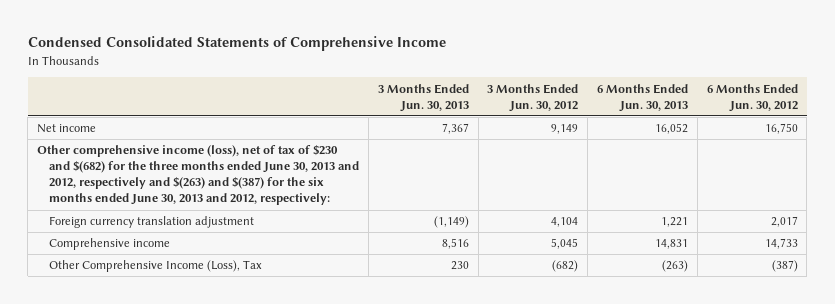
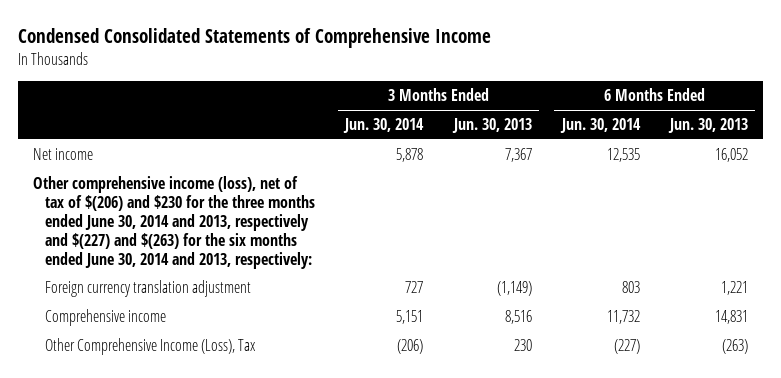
[487,83,579,112] 3 Months Ended Jun. 30, 2012 -> none
[706,83,798,112] 6 Months Ended Jun. 30, 2012 -> none
none -> [343,118,425,134] Jun. 30, 2014
none -> [559,118,641,134] Jun. 30, 2014
[37,144,360,206] Other comprehensive income (loss), net of tax of $230 and $(682) for the three months ended June 30, 2013 and 2012, respectively and $(263) and $(387) for the six months ended June 30, 2013 and 2012, respectively: -> [33,176,316,269] Other comprehensive income (loss), net of tax of $(206) and $230 for the three months ended June 30, 2014 and 2013, respectively and $(227) and $(263) for the six months ended June 30, 2014 and 2013, respectively:

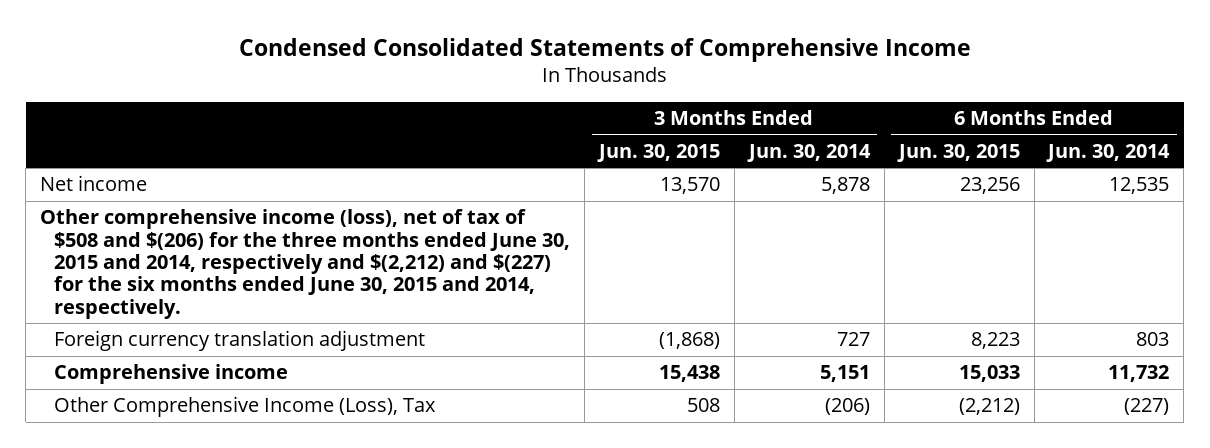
[451,118,532,134] Jun. 30, 2013 -> none
[667,118,748,134] Jun. 30, 2013 -> none
none -> [597,143,721,162] Jun. 30, 2015
none -> [896,143,1020,162] Jun. 30, 2015
[33,176,316,269] Other comprehensive income (loss), net of tax of $(206) and $230 for the three months ended June 30, 2014 and 2013, respectively and $(227) and $(263) for the six months ended June 30, 2014 and 2013, respectively: -> [40,209,571,319] Other comprehensive income (loss), net of tax of $508 and $(206) for the three months ended June 30, 2015 and 2014, respectively and $(2,212) and $(227) for the six months ended June 30, 2015 and 2014, respectively.

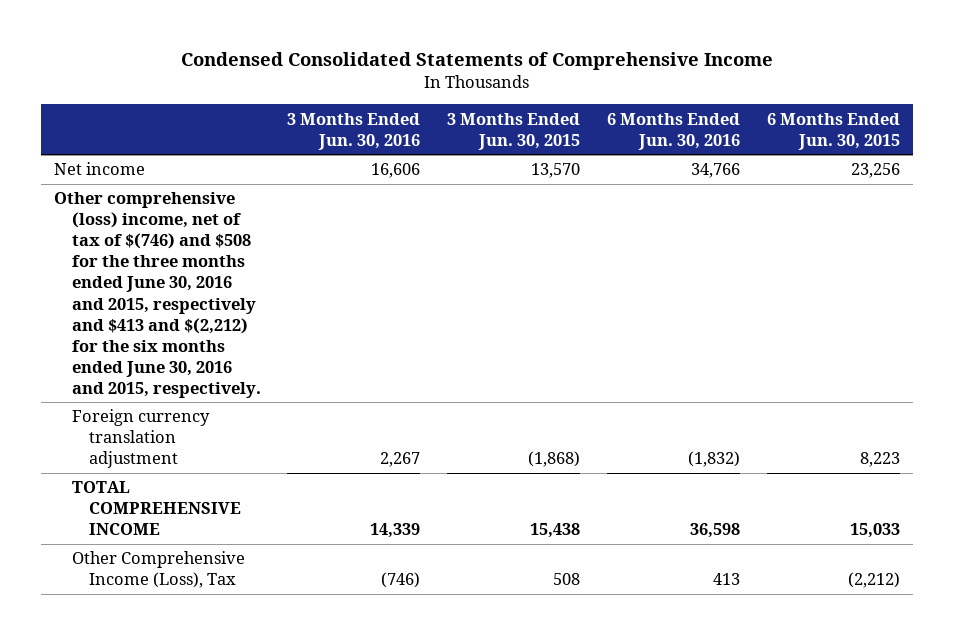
[746,143,871,162] Jun. 30, 2014 -> none
[1046,143,1171,162] Jun. 30, 2014 -> none
none -> [287,112,421,150] 3 Months Ended Jun. 30, 2016
none -> [606,112,740,150] 6 Months Ended Jun. 30, 2016
[40,209,571,319] Other comprehensive income (loss), net of tax of $508 and $(206) for the three months ended June 30, 2015 and 2014, respectively and $(2,212) and $(227) for the six months ended June 30, 2015 and 2014, respectively. -> [54,192,261,398] Other comprehensive (loss) income, net of tax of $(746) and $508 for the three months ended June 30, 2016 and 2015, respectively and $413 and $(2,212) for the six months ended June 30, 2016 and 2015, respectively.
[54,364,289,385] Comprehensive income -> [71,481,242,536] TOTAL COMPREHENSIVE INCOME

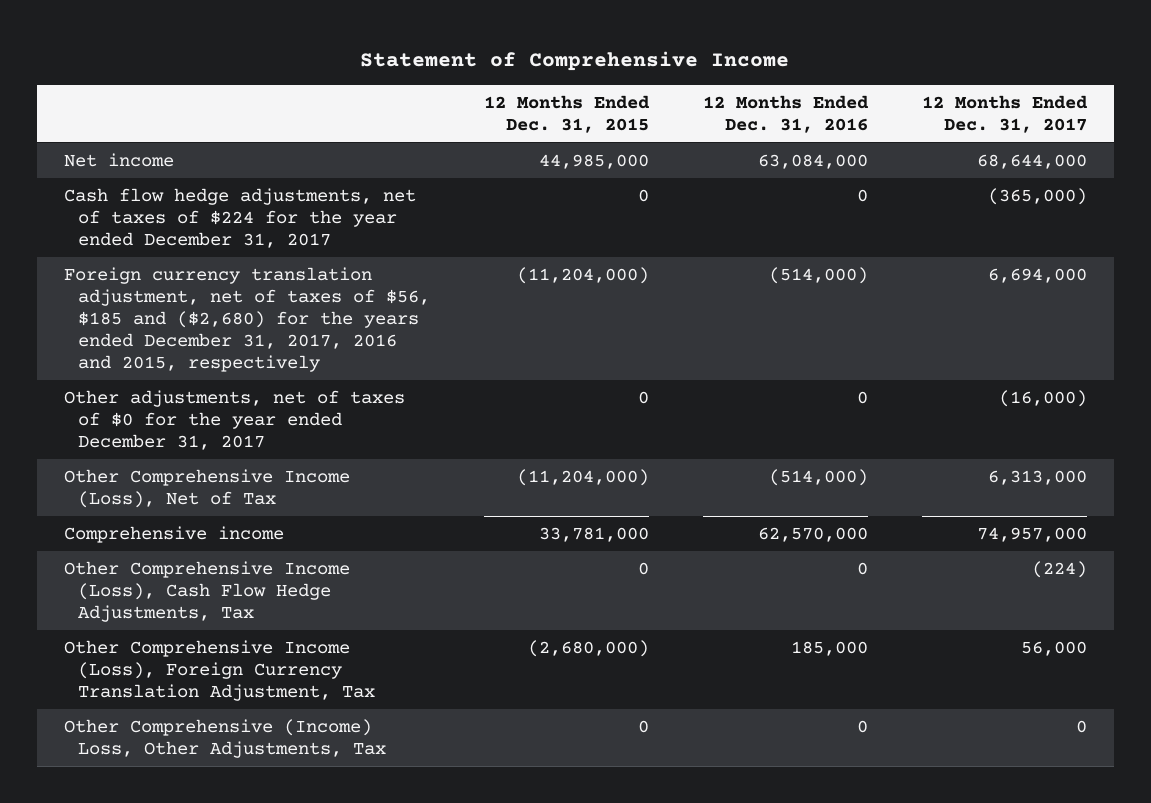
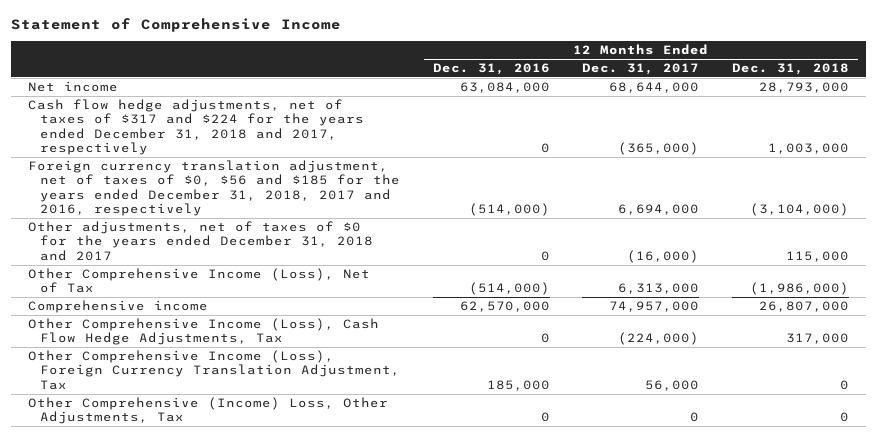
[483,94,650,133] 12 Months Ended Dec. 31, 2015 -> none
none -> [732,63,850,76] Dec. 31, 2018
[63,187,416,249] Cash flow hedge adjustments, net of taxes of $224 for the year ended December 31, 2017 -> [27,99,364,156] Cash flow hedge adjustments, net of taxes of $317 and $224 for the years ended December 31, 2018 and 2017, respectively
[63,266,430,373] Foreign currency translation adjustment, net of taxes of $56, $185 and ($2,680) for the years ended December 31, 2017, 2016 and 2015, respectively -> [27,160,400,217] Foreign currency translation adjustment, net of taxes of $0, $56 and $185 for the years ended December 31, 2018, 2017 and 2016, respectively
[63,389,405,451] Other adjustments, net of taxes of $0 for the year ended December 31, 2017 -> [27,221,373,261] Other adjustments, net of taxes of $0 for the years ended December 31, 2018 and 2017
[1031,560,1087,578] (224) -> [618,332,700,346] (224,000)

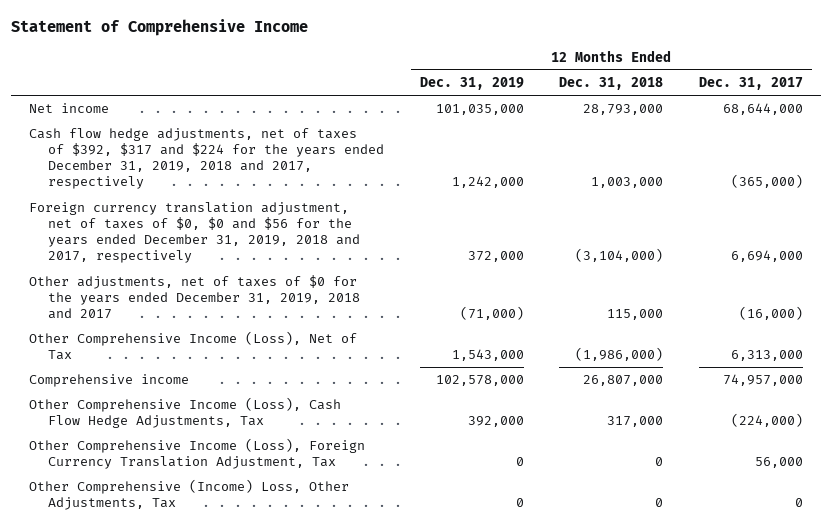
[432,63,550,76] Dec. 31, 2016 -> none
none -> [419,76,524,90] Dec. 31, 2019
[27,99,364,156] Cash flow hedge adjustments, net of taxes of $317 and $224 for the years ended December 31, 2018 and 2017, respectively -> [29,128,384,190] Cash flow hedge adjustments, net of taxes of $392, $317 and $224 for the years ended December 31, 2019, 2018 and 2017, respectively
[27,160,400,217] Foreign currency translation adjustment, net of taxes of $0, $56 and $185 for the years ended December 31, 2018, 2017 and 2016, respectively -> [29,202,360,264] Foreign currency translation adjustment, net of taxes of $0, $0 and $56 for the years ended December 31, 2019, 2018 and 2017, respectively
[27,221,373,261] Other adjustments, net of taxes of $0 for the years ended December 31, 2018 and 2017 -> [29,275,360,320] Other adjustments, net of taxes of $0 for the years ended December 31, 2019, 2018 and 2017

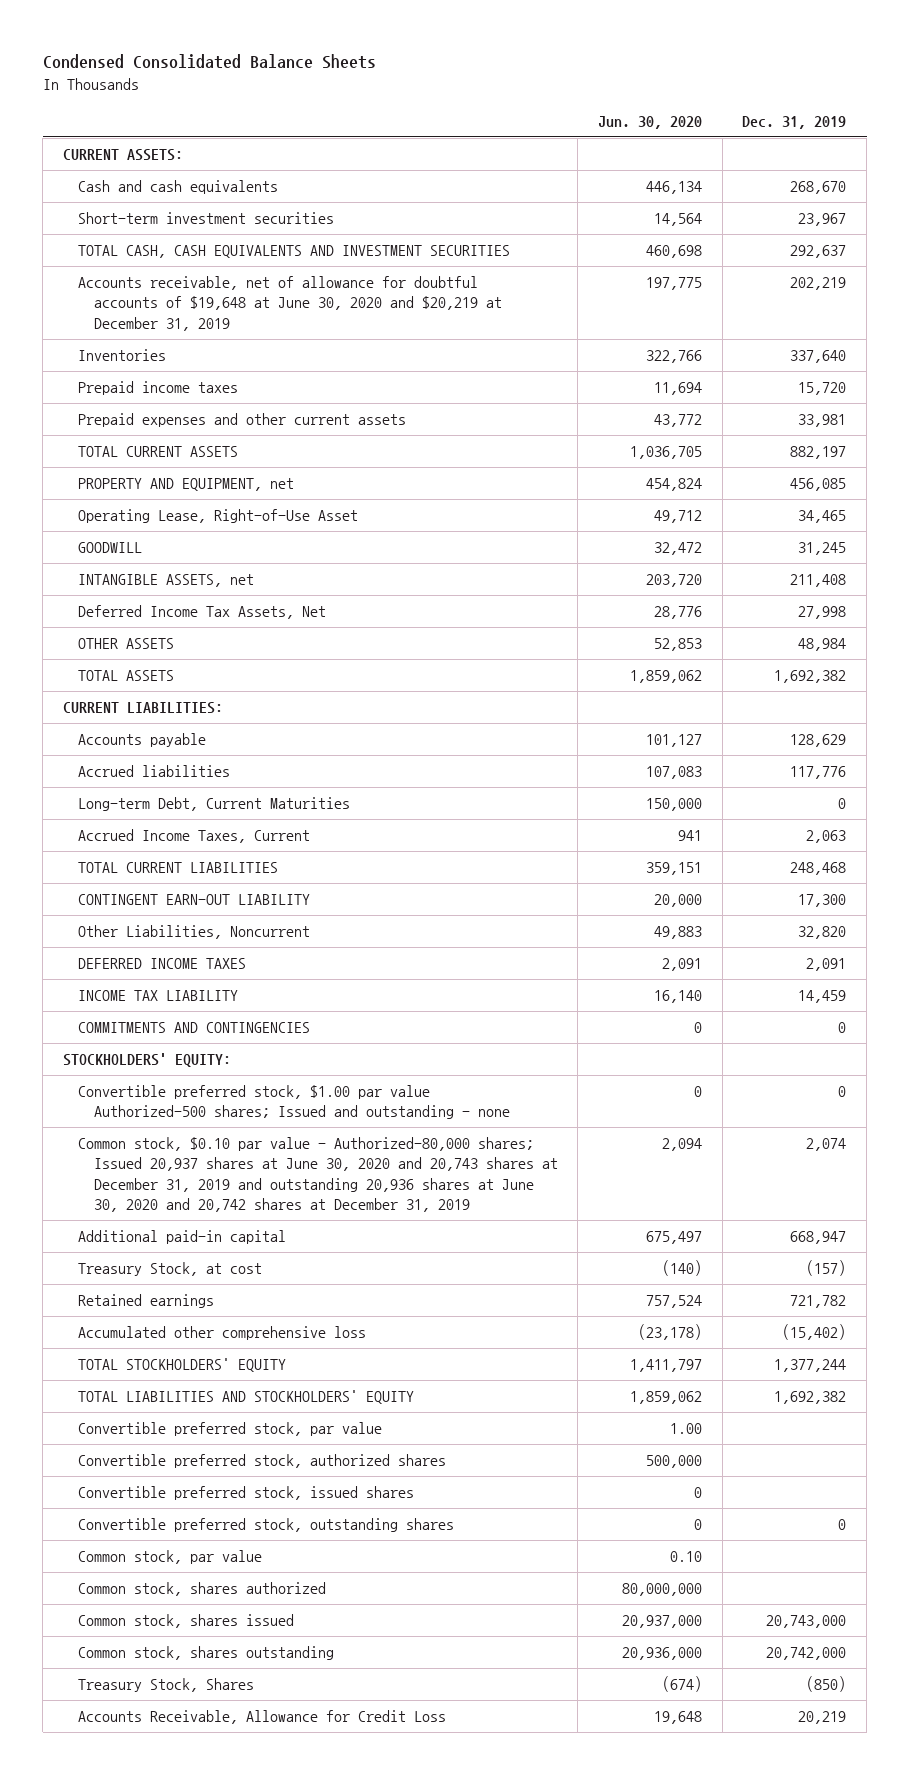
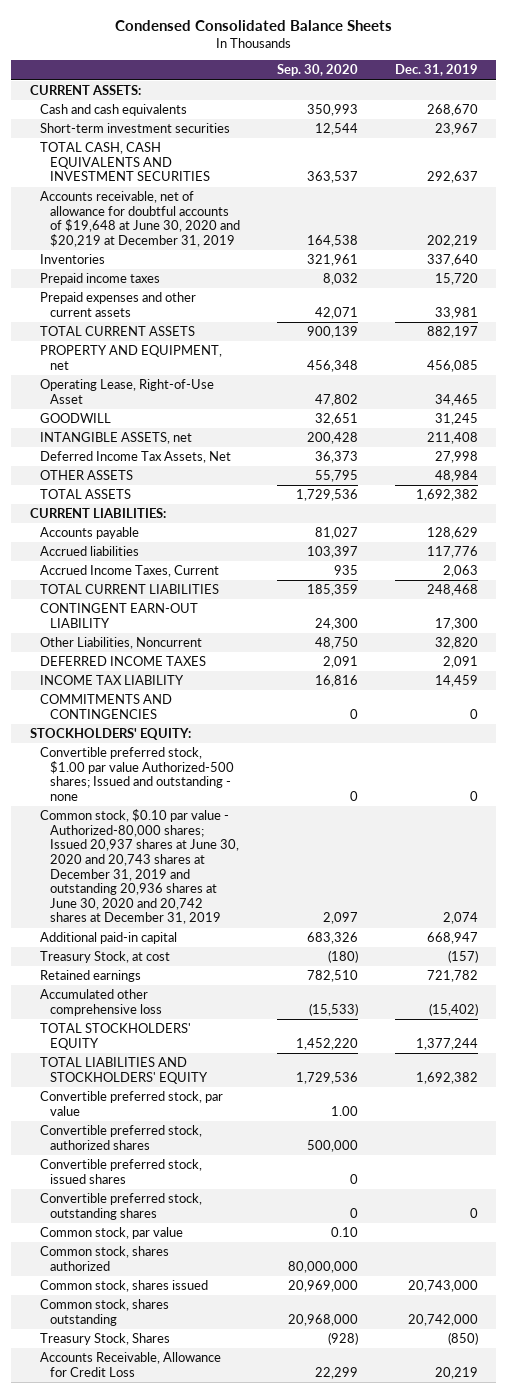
[598,115,703,129] Jun. 30, 2020 -> none
none -> [276,64,358,77] Sep. 30, 2020
[78,797,351,812] Long-term Debt, Current Maturities -> none

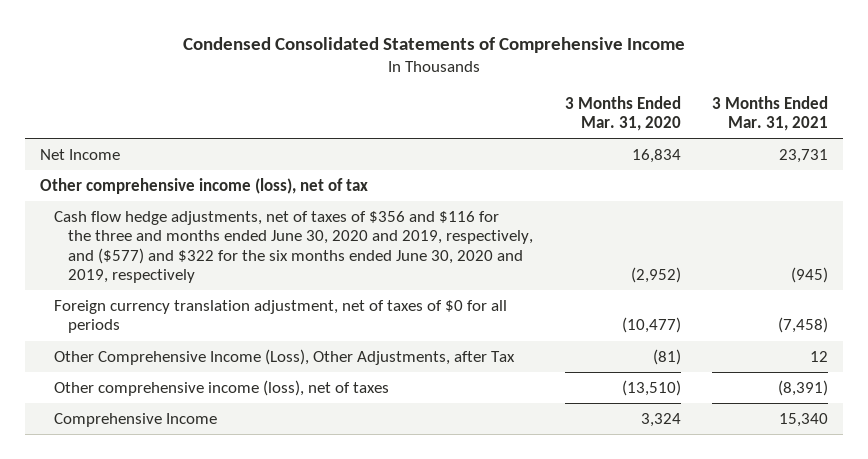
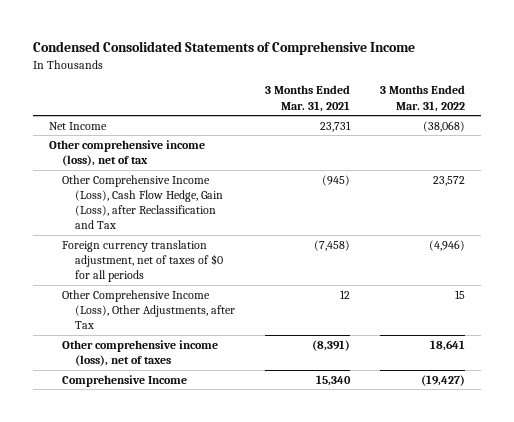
[564,95,681,132] 3 Months Ended Mar. 31, 2020 -> none
none -> [380,85,466,112] 3 Months Ended Mar. 31, 2022
[54,210,534,283] Cash flow hedge adjustments, net of taxes of $356 and $116 for the three and months ended June 30, 2020 and 2019, respectively, and ($577) and $322 for the six months ended June 30, 2020 and 2019, respectively -> [61,174,223,230] Other Comprehensive Income (Loss), Cash Flow Hedge, Gain (Loss), after Reclassification and Tax

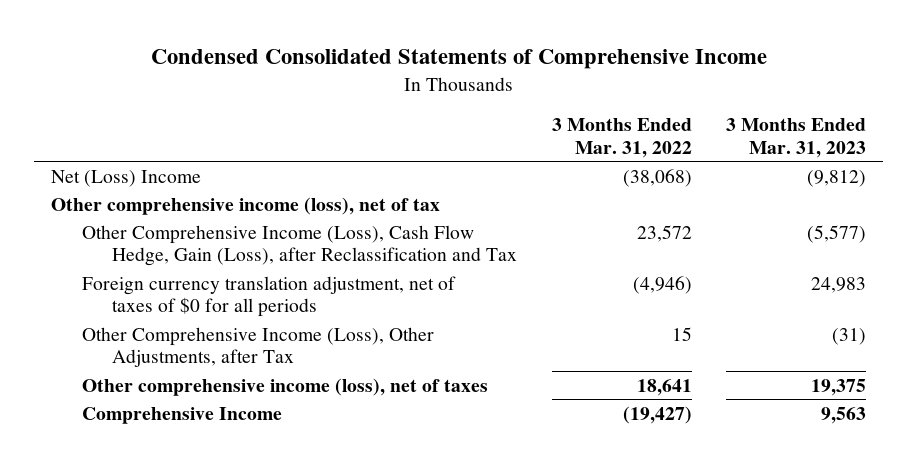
[265,85,351,112] 3 Months Ended Mar. 31, 2021 -> none
none -> [725,117,866,158] 3 Months Ended Mar. 31, 2023
[48,121,107,130] Net Income -> [51,169,202,187] Net (Loss) Income

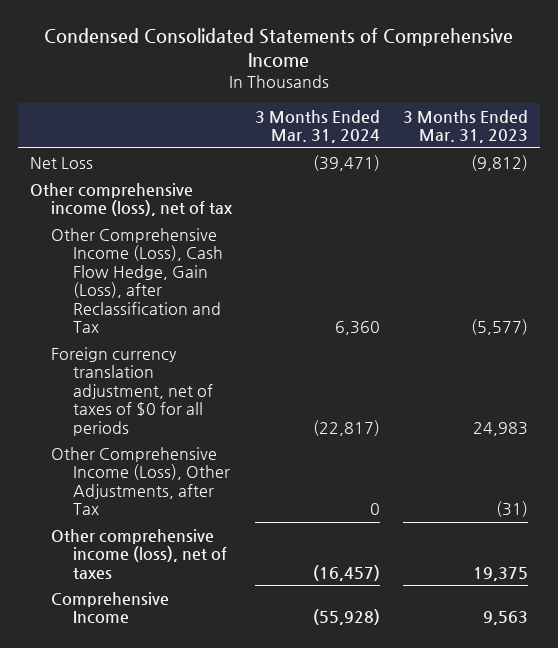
[551,117,692,158] 3 Months Ended Mar. 31, 2022 -> none
none -> [255,109,381,144] 3 Months Ended Mar. 31, 2024
[51,169,202,187] Net (Loss) Income -> [29,156,93,169] Net Loss

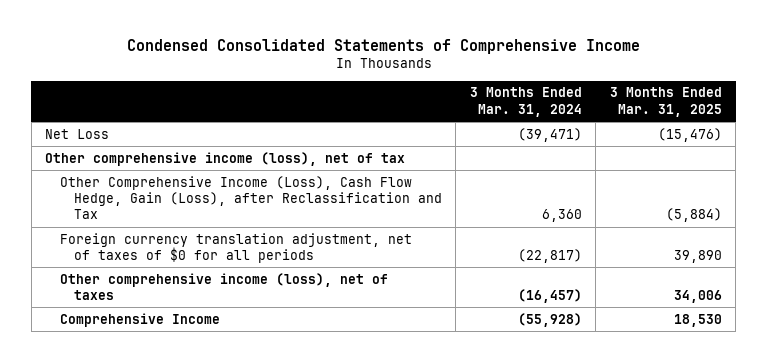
[403,109,529,144] 3 Months Ended Mar. 31, 2023 -> none
none -> [609,87,722,117] 3 Months Ended Mar. 31, 2025
[51,446,230,516] Other Comprehensive Income (Loss), Other Adjustments, after Tax -> none

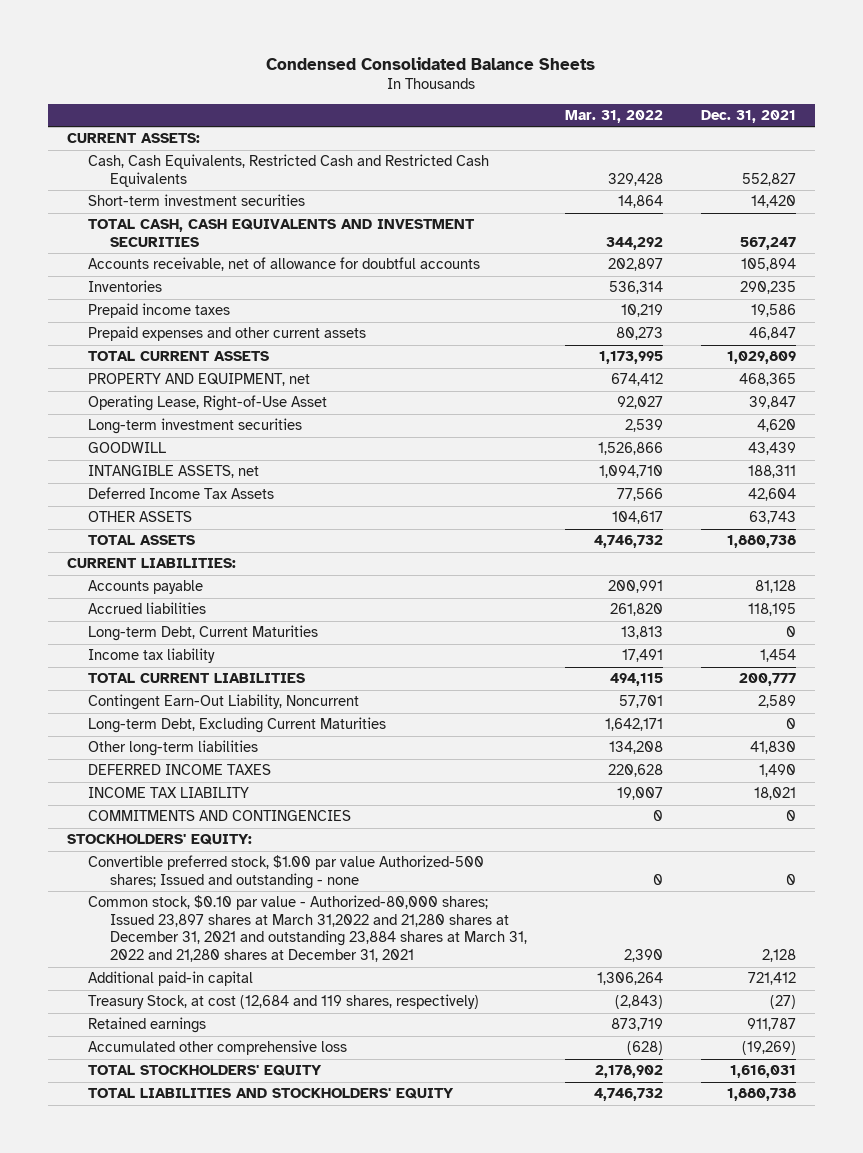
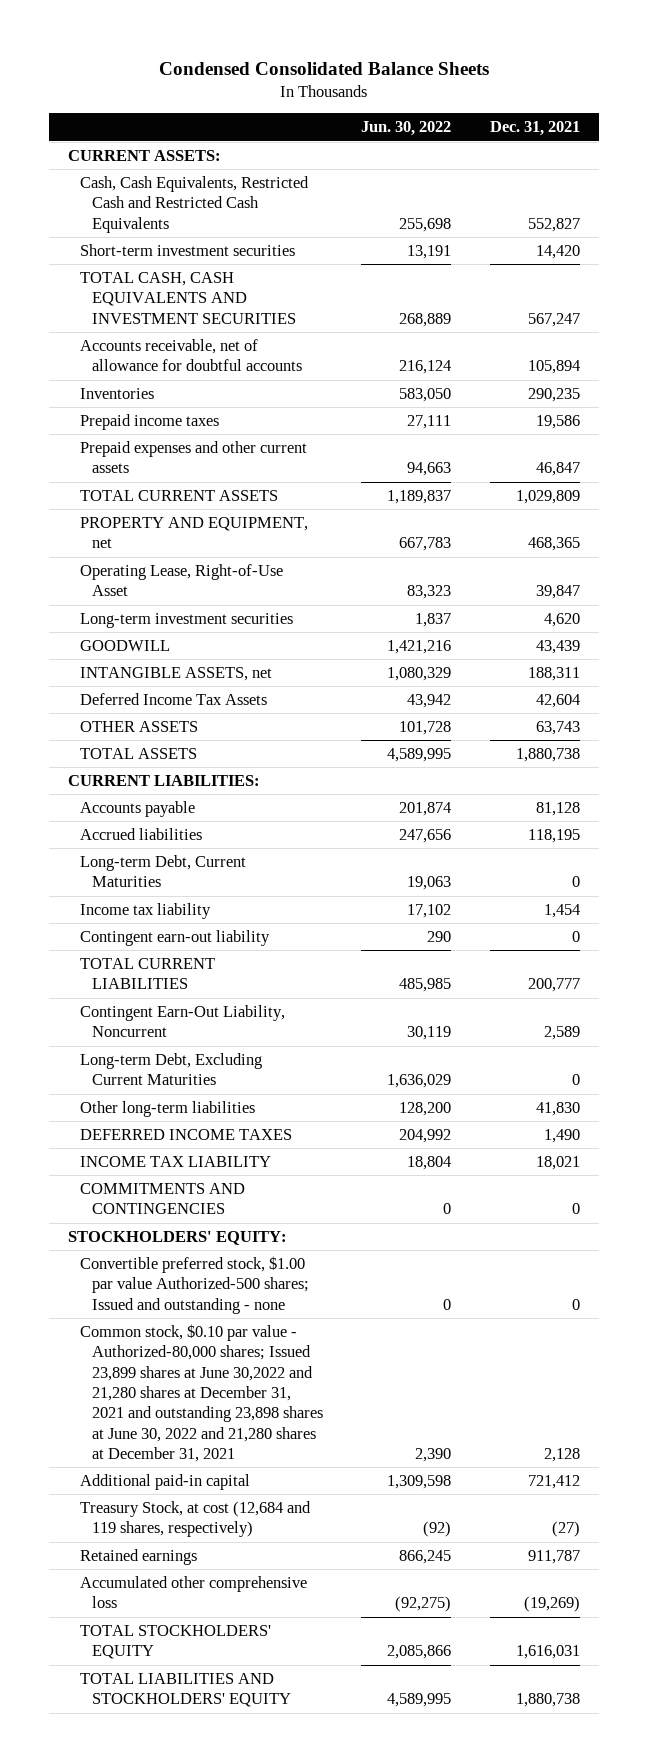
[565,109,664,123] Mar. 31, 2022 -> none
none -> [361,121,452,137] Jun. 30, 2022
none -> [79,930,270,947] Contingent earn-out liability
[88,895,528,962] Common stock, $0.10 par value - Authorized-80,000 shares; Issued 23,897 shares at March 31,2022 and 21,280 shares at December 31, 2021 and outstanding 23,884 shares at March 31, 2022 and 21,280 shares at December 31, 2021 -> [79,1324,323,1462] Common stock, $0.10 par value - Authorized-80,000 shares; Issued 23,899 shares at June 30,2022 and 21,280 shares at December 31, 2021 and outstanding 23,898 shares at June 30, 2022 and 21,280 shares at December 31, 2021

